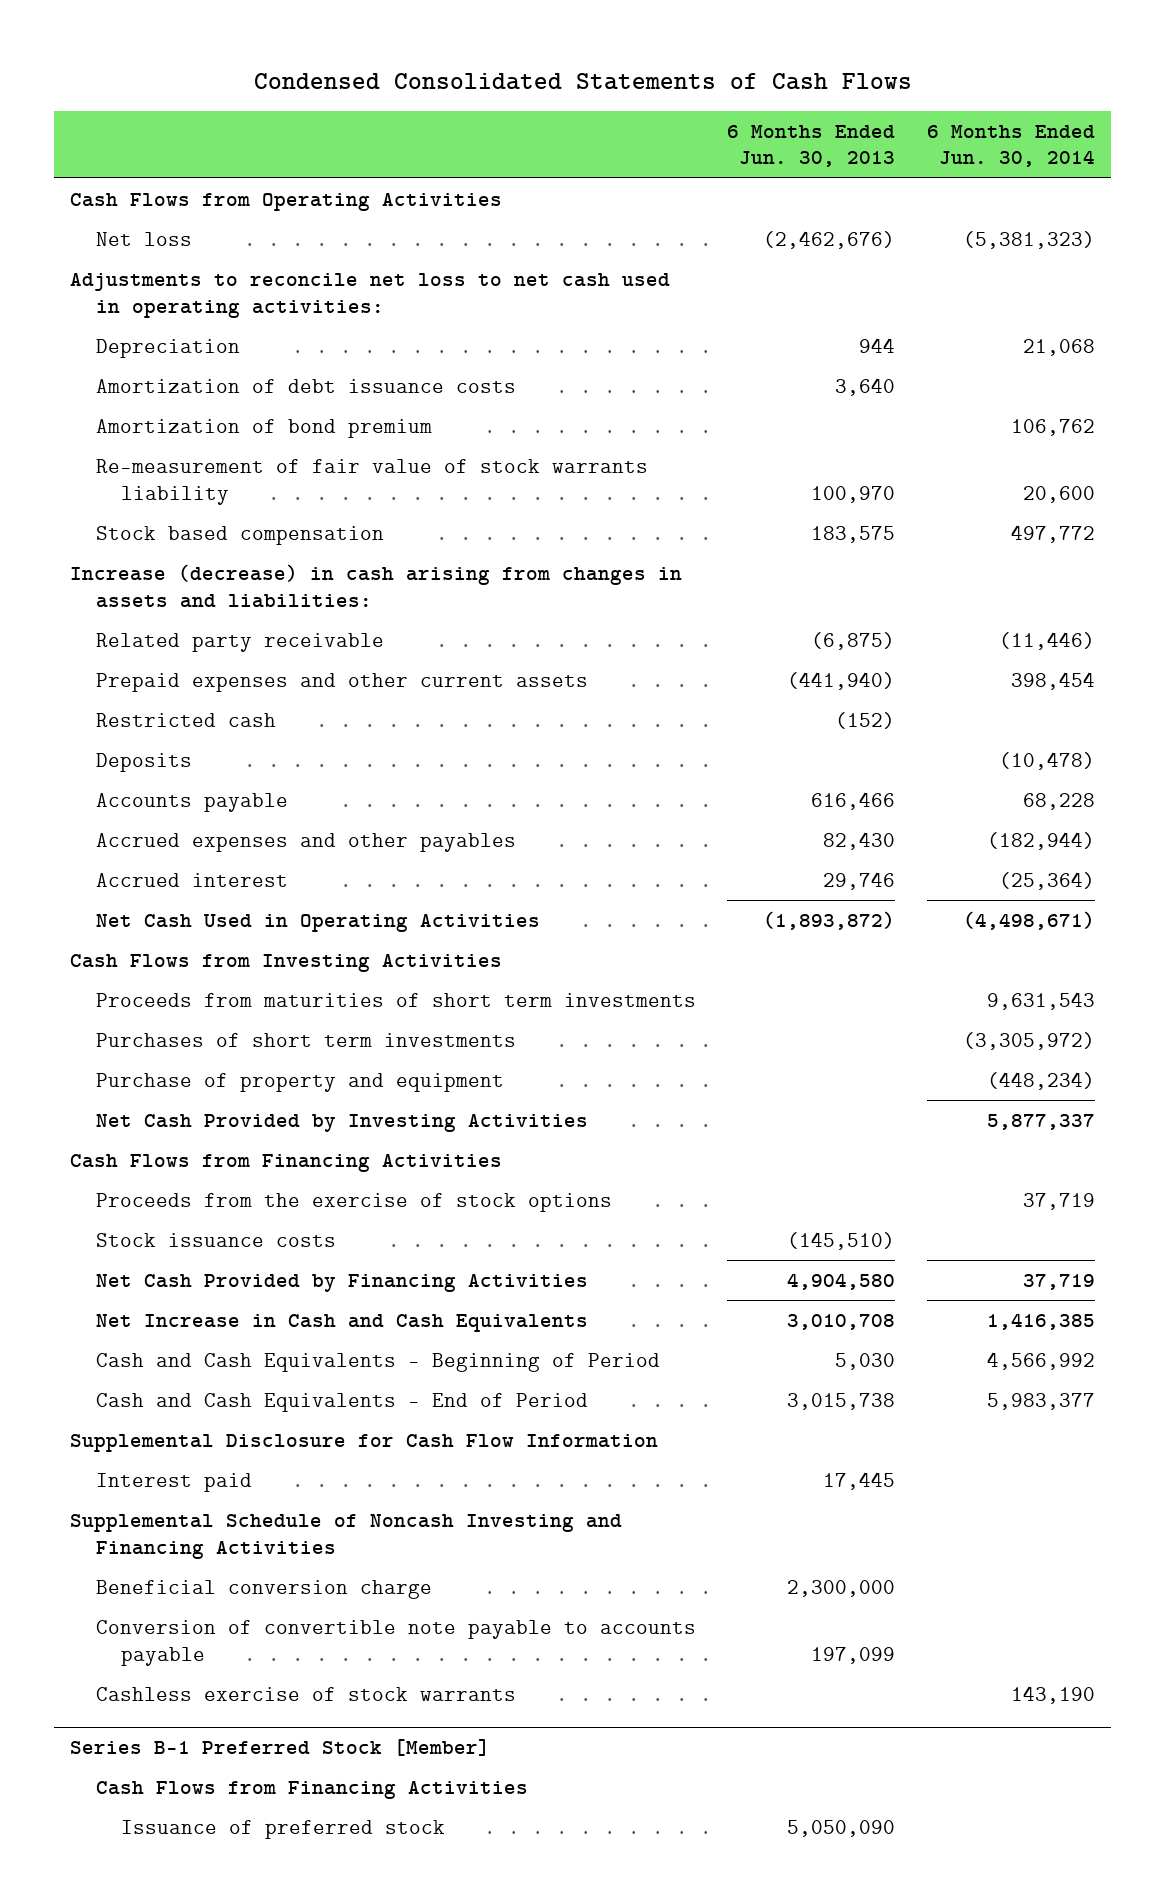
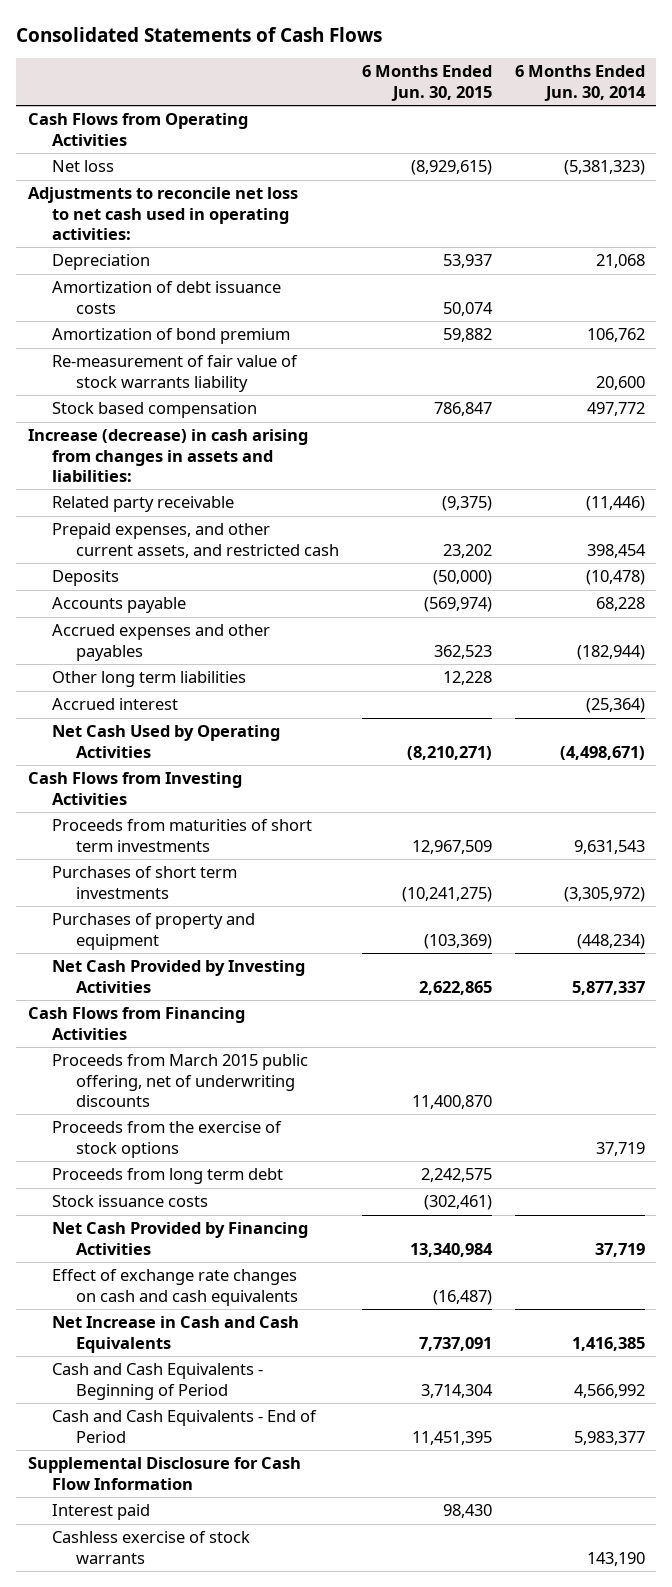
[253,72,912,90] Condensed Consolidated Statements of Cash Flows -> [16,26,383,42] Consolidated Statements of Cash Flows
[727,124,896,168] 6 Months Ended Jun. 30, 2013 -> none
none -> [361,65,492,101] 6 Months Ended Jun. 30, 2015
[95,712,276,727] Restricted cash -> none
[95,672,588,692] Prepaid expenses and other current assets -> [52,523,340,558] Prepaid expenses, and other current assets, and restricted cash
none -> [52,671,247,688] Other long term liabilities
[95,913,540,932] Net Cash Used in Operating Activities -> [52,725,281,758] Net Cash Used by Operating Activities
[95,1072,504,1092] Purchase of property and equipment -> [52,913,256,950] Purchases of property and equipment
none -> [52,1054,309,1107] Proceeds from March 2015 public offering, net of underwriting discounts
none -> [52,1168,284,1185] Proceeds from long term debt
none -> [52,1269,299,1306] Effect of exchange rate changes on cash and cash equivalents
[70,1513,623,1559] Supplemental Schedule of Noncash Investing and Financing Activities -> none
[95,1579,432,1599] Beneficial conversion charge -> none
[95,1619,696,1666] Conversion of convertible note payable to accounts payable -> none
[70,1739,491,1757] Series B-1 Preferred Stock [Member] -> none
[95,1780,528,1799] Cash Flows from Financing Activities -> none
[120,1819,445,1839] Issuance of preferred stock -> none

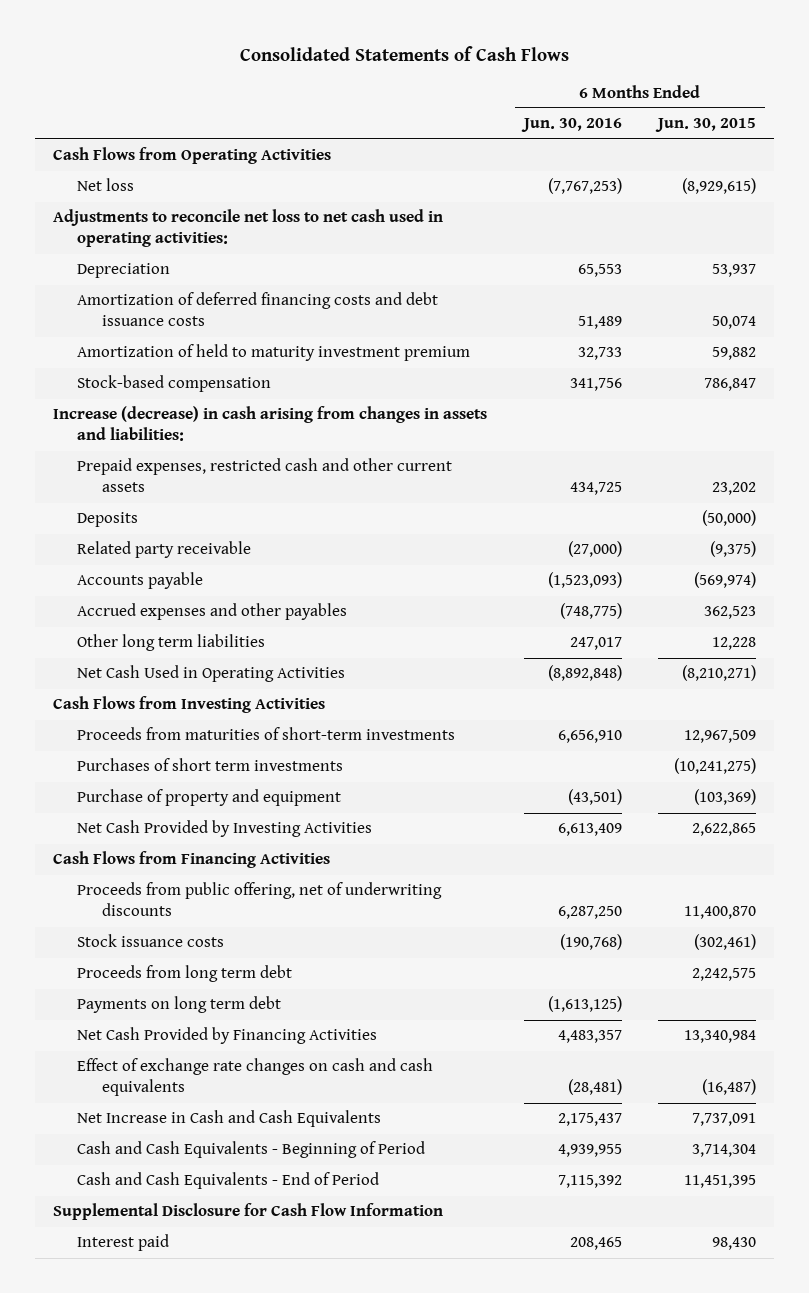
[514,65,646,101] 6 Months Ended Jun. 30, 2014 -> none
none -> [520,118,622,133] Jun. 30, 2016
[52,355,299,392] Re-measurement of fair value of stock warrants liability -> none
[52,281,282,314] Amortization of debt issuance costs -> [77,292,439,327] Amortization of deferred financing costs and debt issuance costs
[52,328,291,345] Amortization of bond premium -> [77,344,471,362] Amortization of held to maturity investment premium
[52,402,258,419] Stock based compensation -> [77,375,272,393] Stock-based compensation
[52,523,340,558] Prepaid expenses, and other current assets, and restricted cash -> [77,458,453,493] Prepaid expenses, restricted cash and other current assets
[52,496,235,513] Related party receivable -> [77,541,252,559] Related party receivable
[52,698,179,711] Accrued interest -> none
[52,725,281,758] Net Cash Used by Operating Activities -> [77,665,346,683] Net Cash Used in Operating Activities
[52,819,313,852] Proceeds from maturities of short term investments -> [77,727,456,741] Proceeds from maturities of short-term investments
[52,913,256,950] Purchases of property and equipment -> [77,789,342,807] Purchase of property and equipment
[52,1121,283,1158] Proceeds from the exercise of stock options -> none
[52,1054,309,1107] Proceeds from March 2015 public offering, net of underwriting discounts -> [77,882,443,917] Proceeds from public offering, net of underwriting discounts
[52,1168,284,1185] Proceeds from long term debt -> [77,965,293,983] Proceeds from long term debt
none -> [77,996,282,1014] Payments on long term debt
[52,1531,251,1564] Cashless exercise of stock warrants -> none

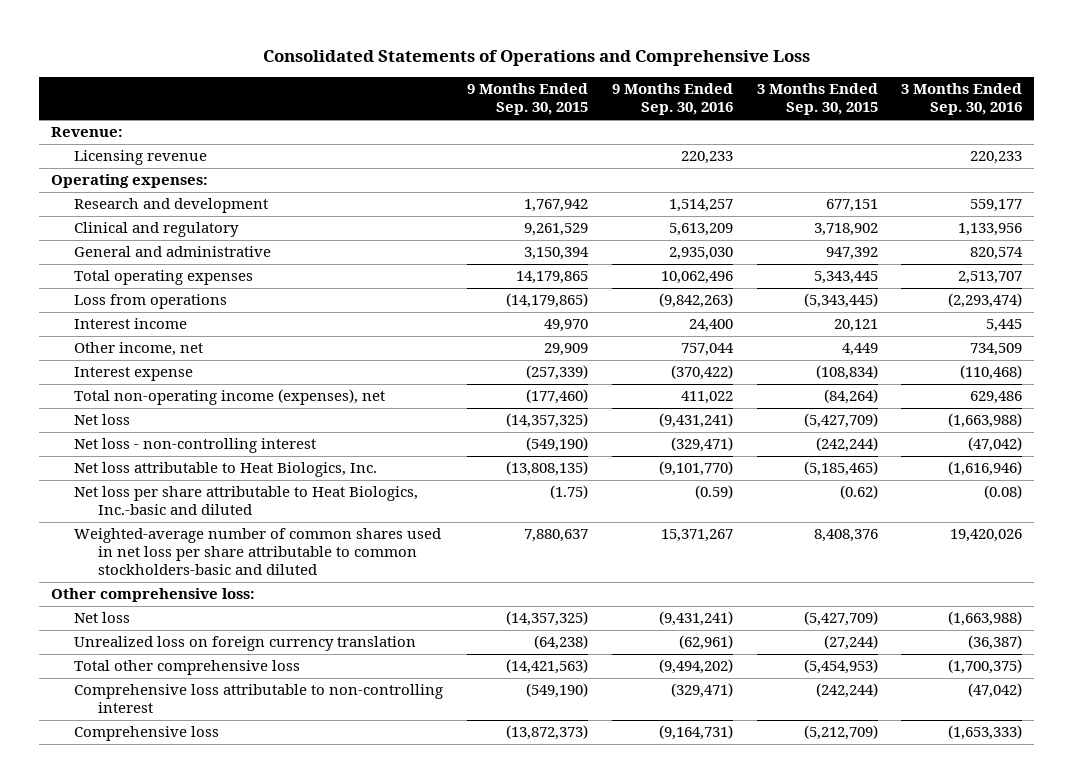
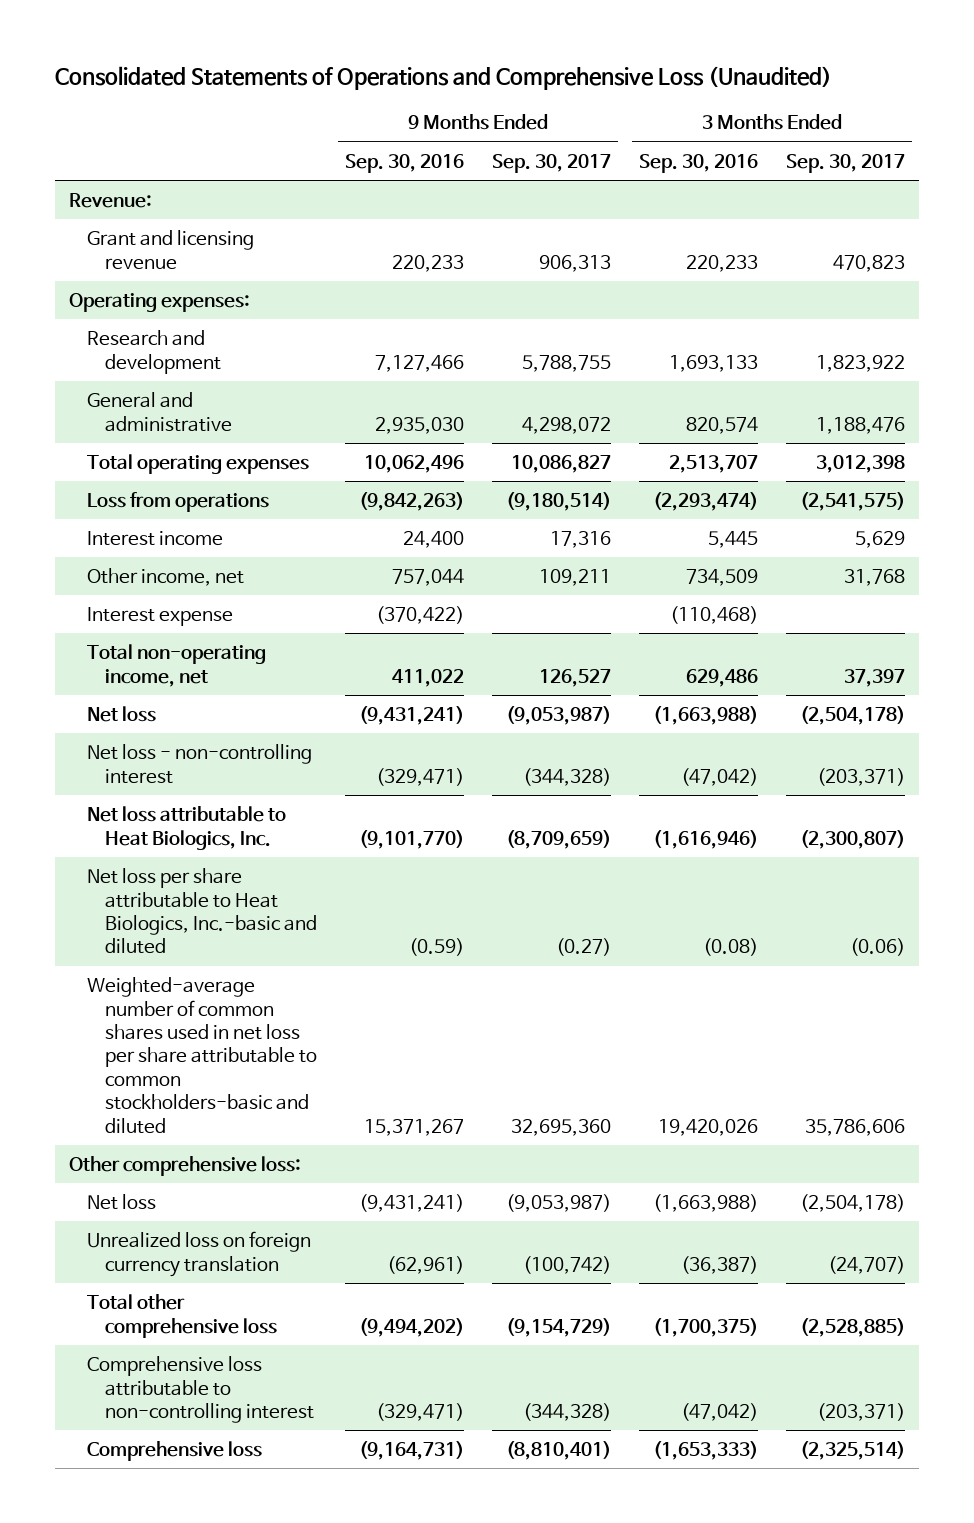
[262,50,810,67] Consolidated Statements of Operations and Comprehensive Loss -> [54,66,832,91] Consolidated Statements of Operations and Comprehensive Loss (Unaudited)
[467,83,589,116] 9 Months Ended Sep. 30, 2015 -> none
[756,83,878,116] 3 Months Ended Sep. 30, 2015 -> none
none -> [492,153,612,173] Sep. 30, 2017
none -> [785,153,905,173] Sep. 30, 2017
[74,150,208,166] Licensing revenue -> [87,230,255,270] Grant and licensing revenue
[74,222,240,238] Clinical and regulatory -> none
[668,199,733,213] 1,514,257 -> [375,354,465,372] 7,127,466
[970,199,1023,213] 559,177 -> [668,354,758,372] 1,693,133
[74,389,386,406] Total non-operating income (expenses), net -> [87,644,267,687] Total non-operating income, net

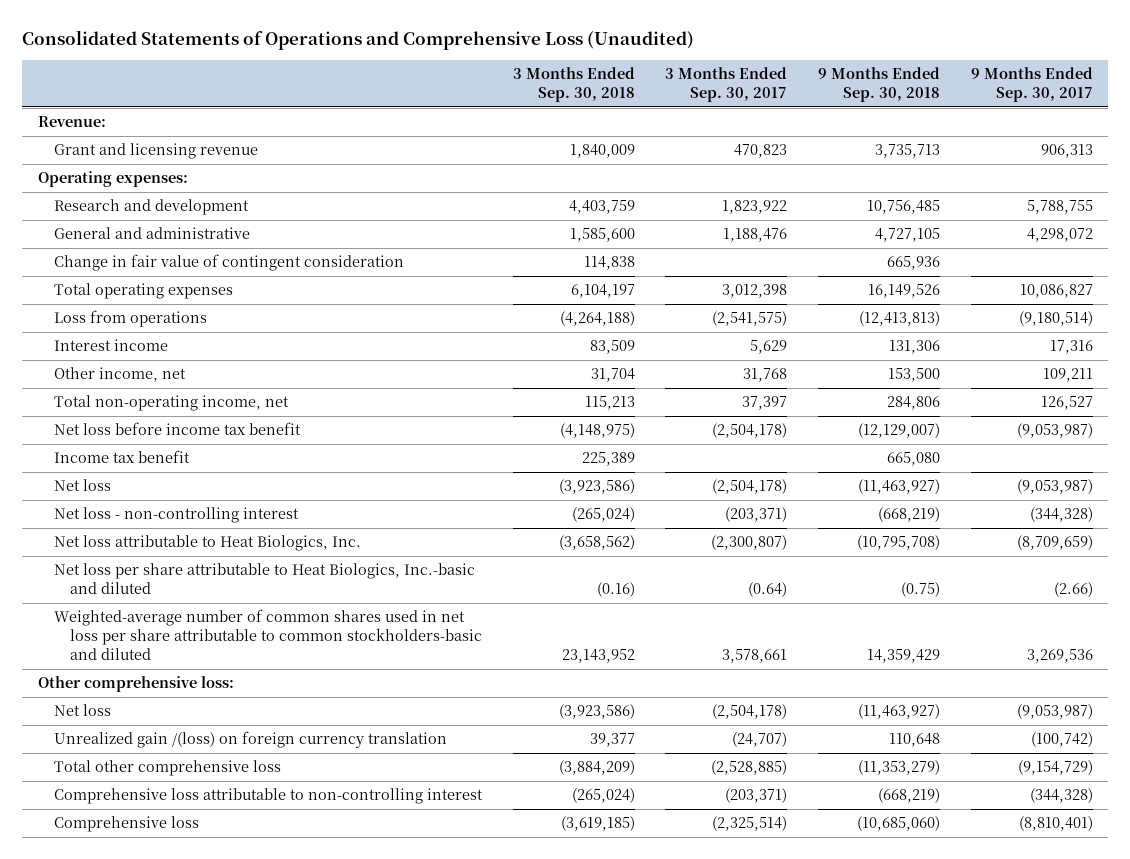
[345,153,465,173] Sep. 30, 2016 -> none
[638,153,758,173] Sep. 30, 2016 -> none
none -> [512,67,635,103] 3 Months Ended Sep. 30, 2018
none -> [818,67,941,103] 9 Months Ended Sep. 30, 2018
none -> [54,254,405,272] Change in fair value of contingent consideration
[87,607,234,627] Interest expense -> none
none -> [54,422,302,436] Net loss before income tax benefit
none -> [54,450,191,464] Income tax benefit
[556,938,612,957] (0.27) -> [1053,582,1093,598] (2.66)
[849,938,905,957] (0.06) -> [748,582,788,598] (0.64)
[511,1118,612,1136] 32,695,360 -> [1026,649,1093,664] 3,269,536
[804,1118,905,1136] 35,786,606 -> [722,649,788,664] 3,578,661
[87,1231,312,1277] Unrealized loss on foreign currency translation -> [54,731,448,749] Unrealized gain /(loss) on foreign currency translation

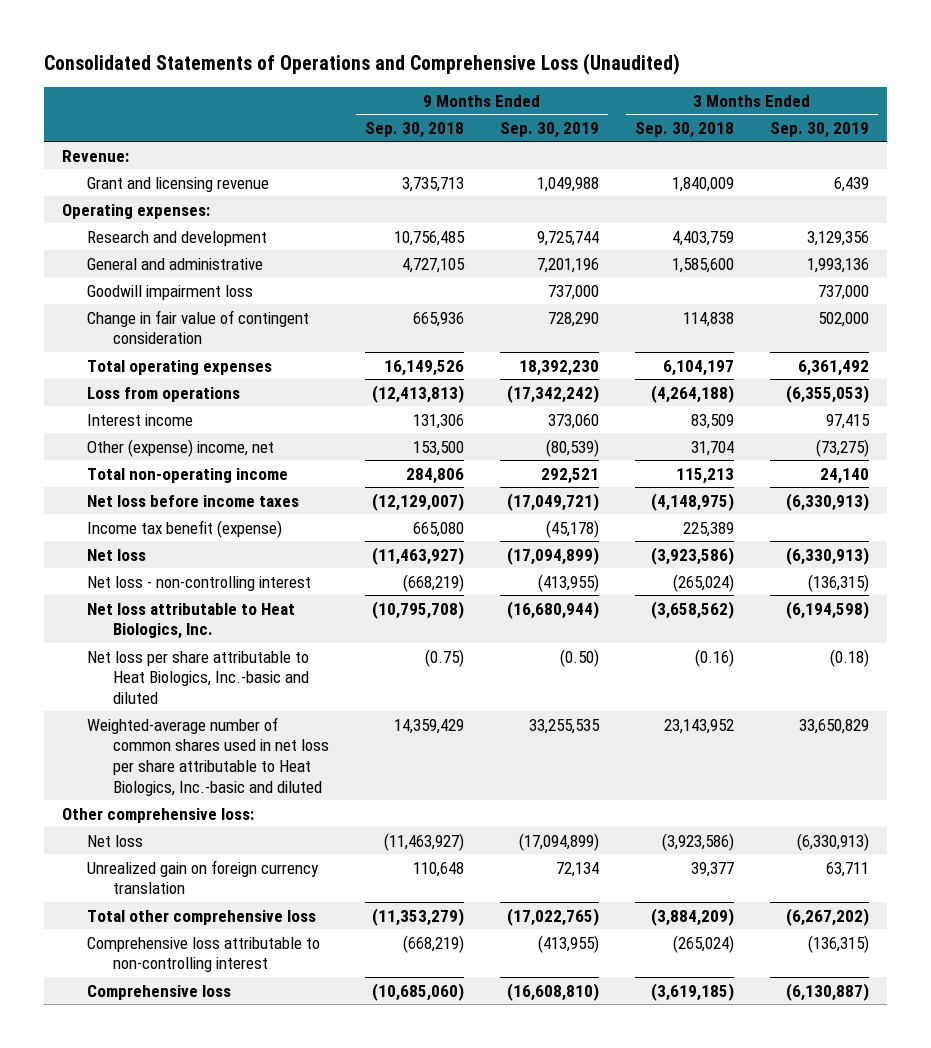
[665,67,788,103] 3 Months Ended Sep. 30, 2017 -> none
[970,67,1093,103] 9 Months Ended Sep. 30, 2017 -> none
none -> [500,121,600,138] Sep. 30, 2019
none -> [770,121,870,138] Sep. 30, 2019
none -> [87,284,254,300] Goodwill impairment loss
[54,367,187,383] Other income, net -> [87,438,275,457] Other (expense) income, net
[54,395,290,412] Total non-operating income, net -> [87,467,289,483] Total non-operating income
[54,422,302,436] Net loss before income tax benefit -> [87,494,300,507] Net loss before income taxes
[54,450,191,464] Income tax benefit -> [87,519,283,538] Income tax benefit (expense)
[54,609,483,661] Weighted-average number of common shares used in net loss per share attributable to common stockholders-basic and diluted -> [87,716,330,796] Weighted-average number of common shares used in net loss per share attributable to Heat Biologics, Inc.-basic and diluted
[54,731,448,749] Unrealized gain /(loss) on foreign currency translation -> [87,859,320,895] Unrealized gain on foreign currency translation

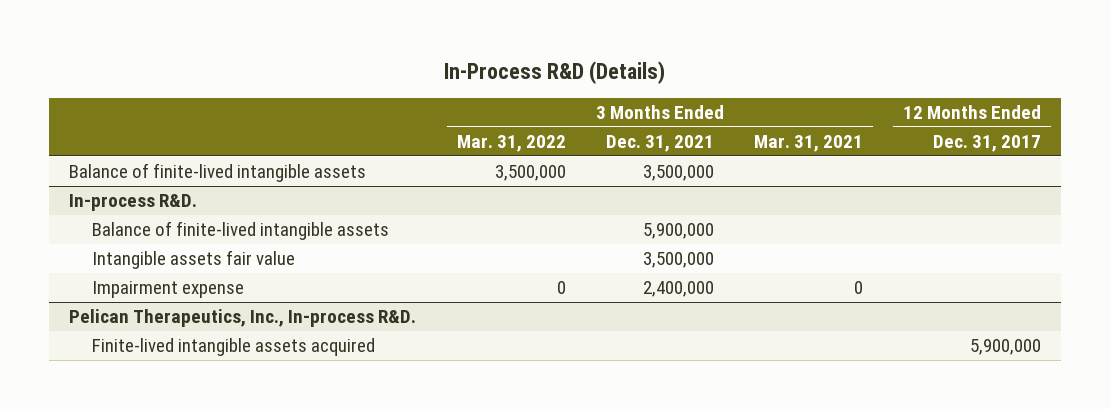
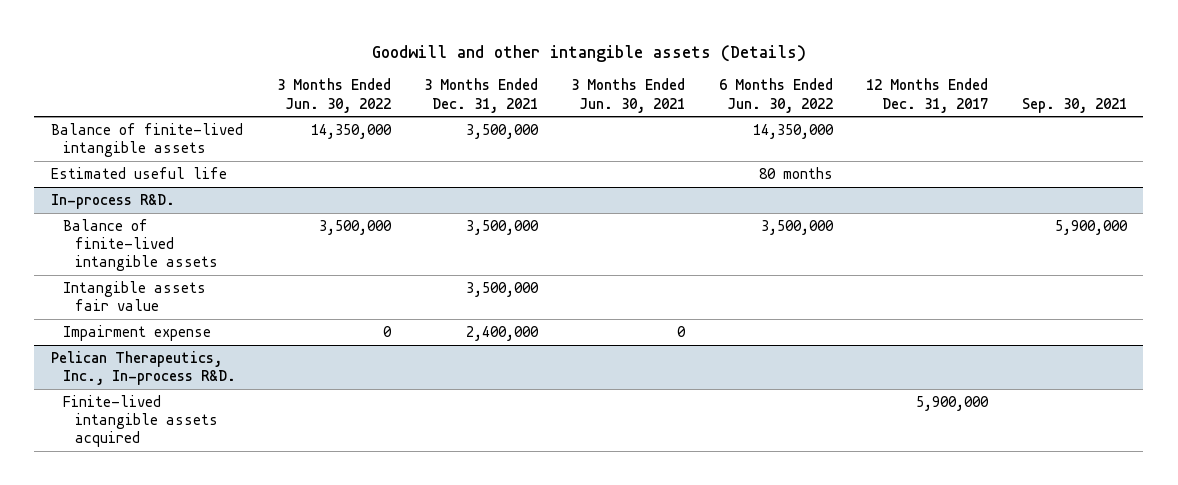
[444,60,666,84] In-Process R&D (Details) -> [371,44,806,62] Goodwill and other intangible assets (Details)
[456,134,566,152] Mar. 31, 2022 -> none
[754,134,864,152] Mar. 31, 2021 -> none
none -> [276,78,391,113] 3 Months Ended Jun. 30, 2022
none -> [571,78,686,113] 3 Months Ended Jun. 30, 2021
none -> [718,78,833,113] 6 Months Ended Jun. 30, 2022
none -> [1021,97,1127,113] Sep. 30, 2021
none -> [51,166,228,179] Estimated useful life
[642,223,714,240] 5,900,000 -> [465,219,539,235] 3,500,000

